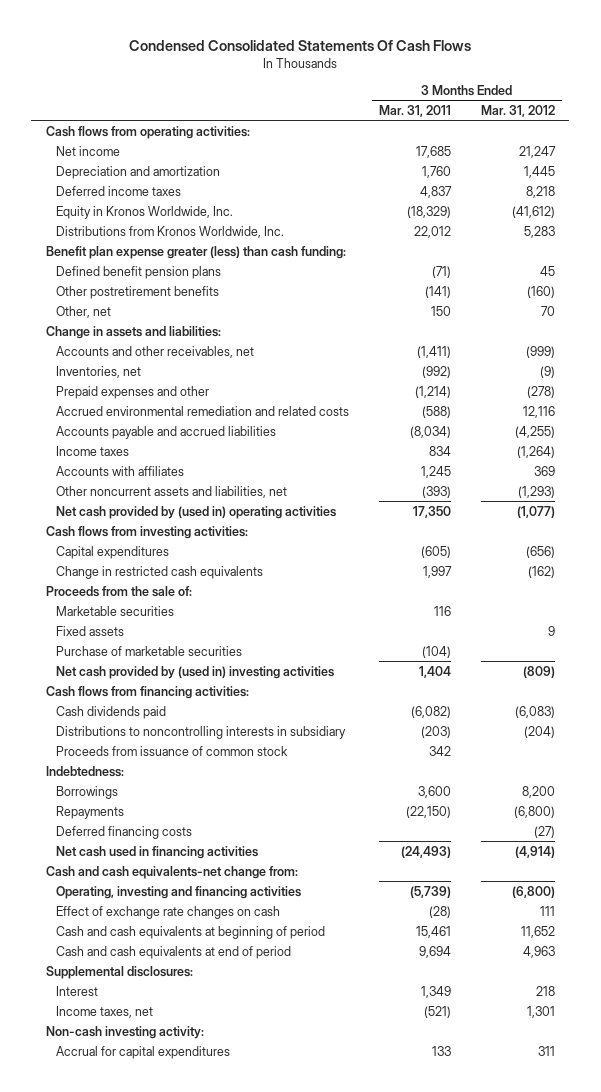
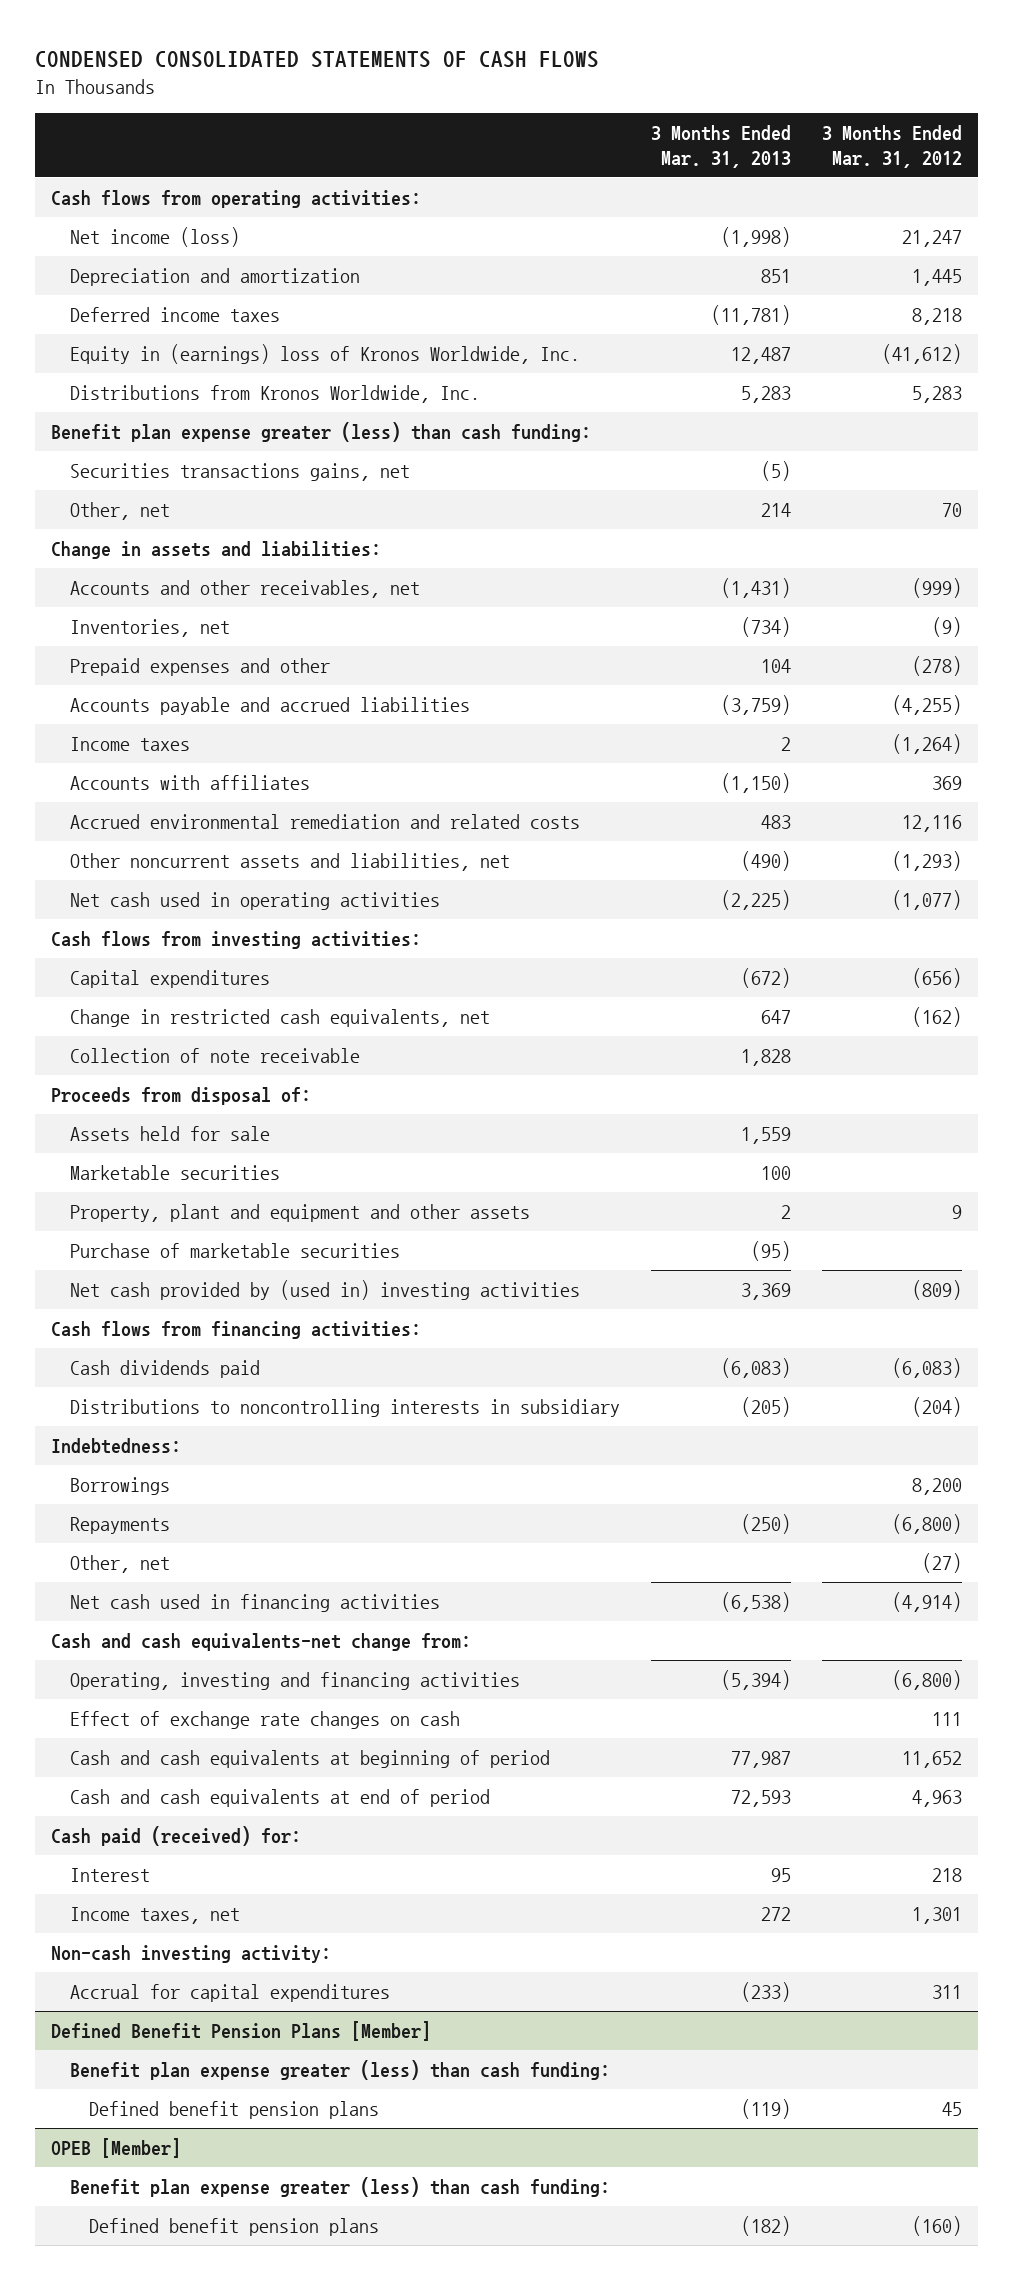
[129,39,472,51] Condensed Consolidated Statements Of Cash Flows -> [35,51,600,69] CONDENSED CONSOLIDATED STATEMENTS OF CASH FLOWS
[378,104,451,117] Mar. 31, 2011 -> none
none -> [651,125,792,168] 3 Months Ended Mar. 31, 2013
[56,145,121,156] Net income -> [69,226,240,247] Net income (loss)
[56,205,234,219] Equity in Kronos Worldwide, Inc. -> [69,343,580,364] Equity in (earnings) loss of Kronos Worldwide, Inc.
[56,265,222,279] Defined benefit pension plans -> none
[56,285,220,299] Other postretirement benefits -> none
none -> [69,462,410,481] Securities transactions gains, net
[56,405,350,416] Accrued environmental remediation and related costs -> [69,813,580,829] Accrued environmental remediation and related costs
[56,505,337,519] Net cash provided by (used in) operating activities -> [69,891,440,910] Net cash used in operating activities
[56,565,264,579] Change in restricted cash equivalents -> [69,1008,490,1027] Change in restricted cash equivalents, net
none -> [69,1047,360,1063] Collection of note receivable
[45,585,192,597] Proceeds from the sale of: -> [50,1086,311,1105] Proceeds from disposal of:
none -> [69,1125,270,1141] Assets held for sale
[56,625,125,636] Fixed assets -> [69,1203,530,1222] Property, plant and equipment and other assets
[56,745,289,756] Proceeds from issuance of common stock -> none
[56,825,193,839] Deferred financing costs -> none
none -> [69,1554,170,1573] Other, net
[45,965,193,979] Supplemental disclosures: -> none
none -> [50,1825,301,1846] Cash paid (received) for:
none -> [50,2020,431,2041] Defined Benefit Pension Plans [Member]
none -> [69,2059,610,2080] Benefit plan expense greater (less) than cash funding:
none -> [88,2100,379,2119] Defined benefit pension plans
none -> [50,2137,181,2158] OPEB [Member]
none -> [69,2176,610,2197] Benefit plan expense greater (less) than cash funding:
none -> [88,2217,379,2236] Defined benefit pension plans

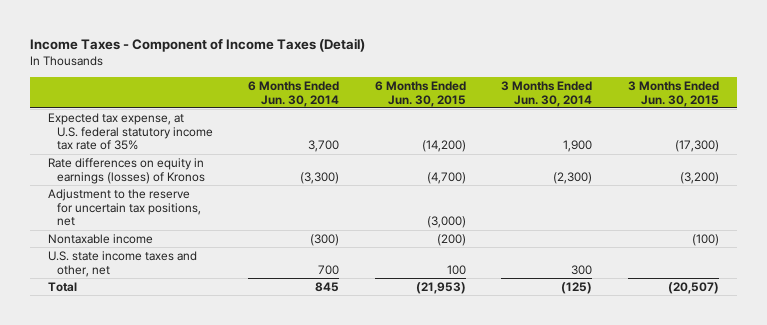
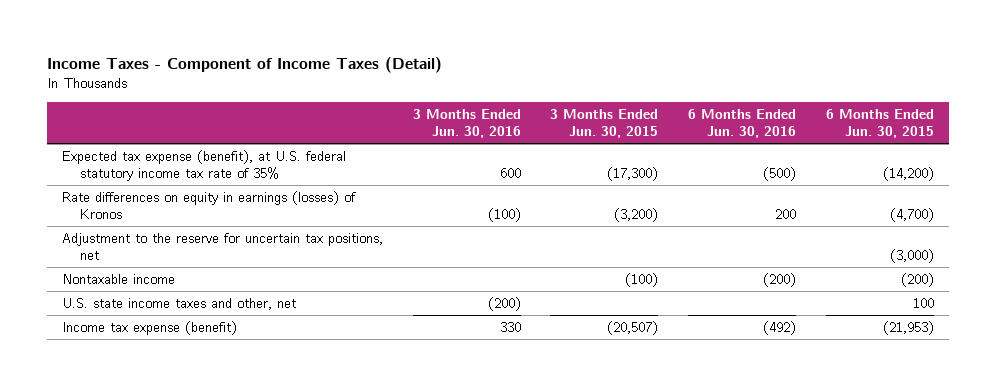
[248,80,340,107] 6 Months Ended Jun. 30, 2014 -> none
[501,80,593,107] 3 Months Ended Jun. 30, 2014 -> none
none -> [412,108,521,139] 3 Months Ended Jun. 30, 2016
none -> [687,108,796,139] 6 Months Ended Jun. 30, 2016
[48,112,213,151] Expected tax expense, at U.S. federal statutory income tax rate of 35% -> [61,149,346,182] Expected tax expense (benefit), at U.S. federal statutory income tax rate of 35%
[48,281,78,292] Total -> [61,320,237,335] Income tax expense (benefit)

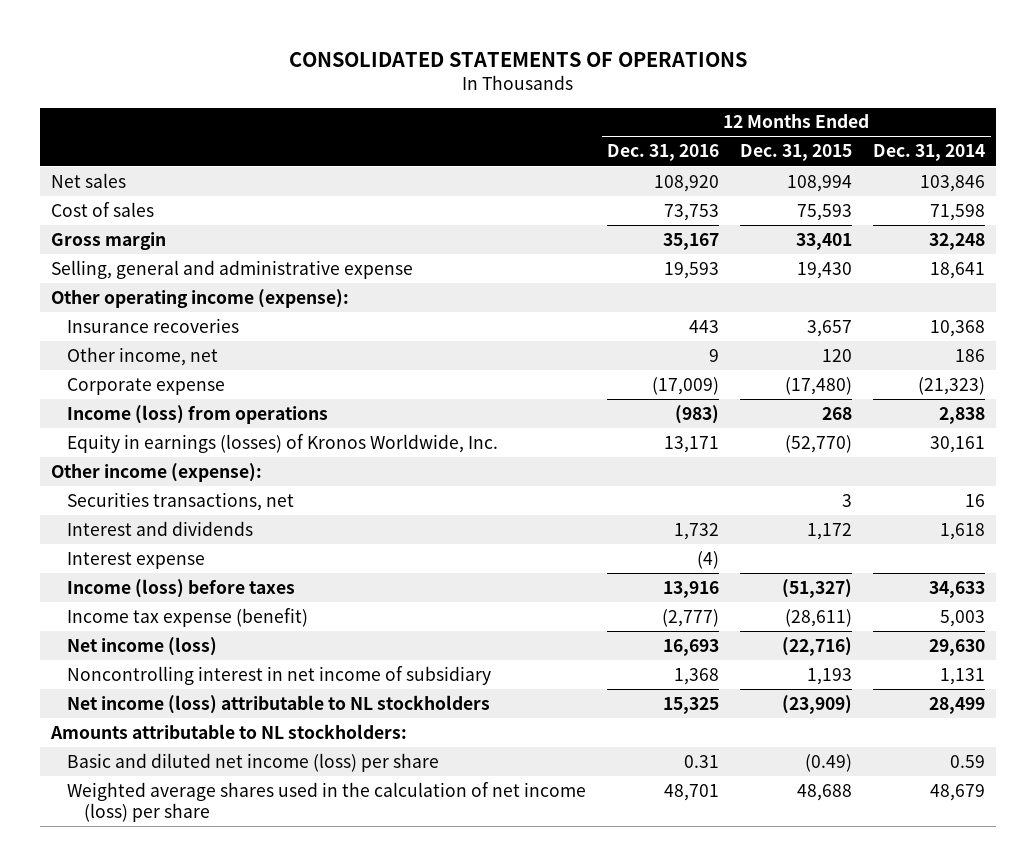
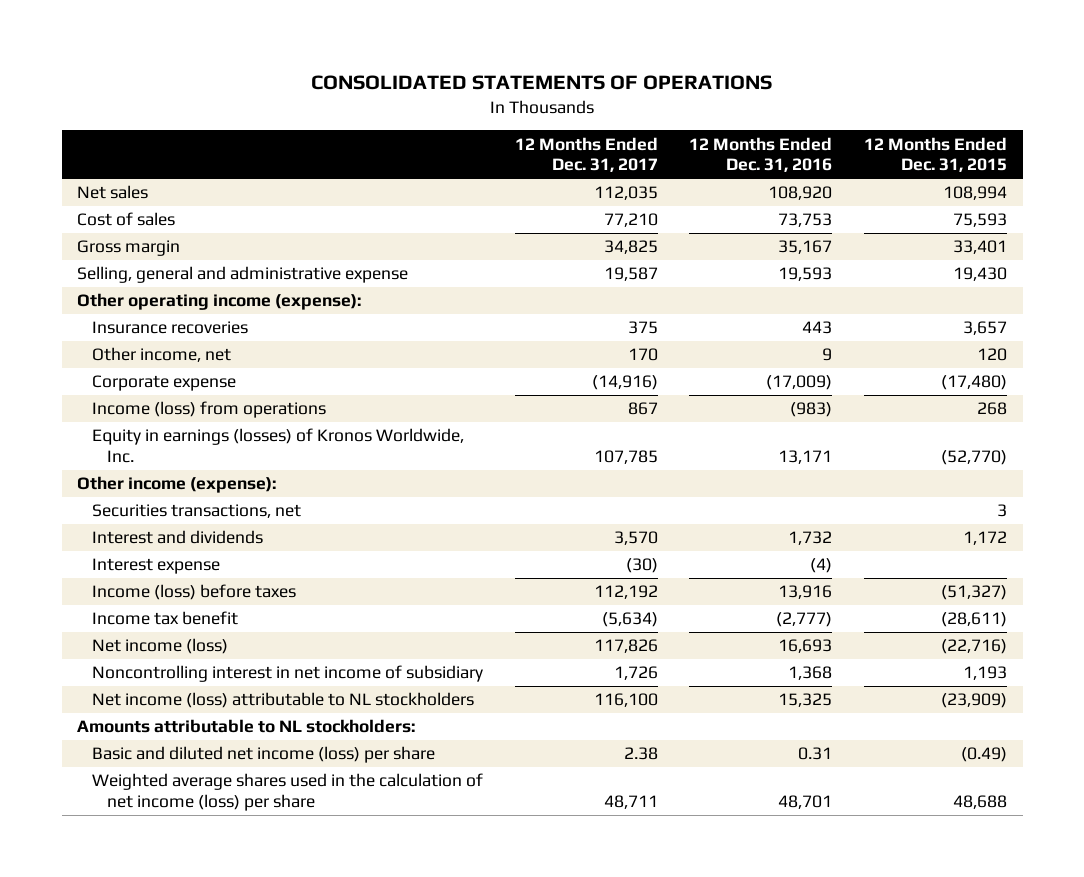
[873,144,986,162] Dec. 31, 2014 -> none
none -> [514,136,658,173] 12 Months Ended Dec. 31, 2017
[67,607,309,627] Income tax expense (benefit) -> [92,611,239,626] Income tax benefit

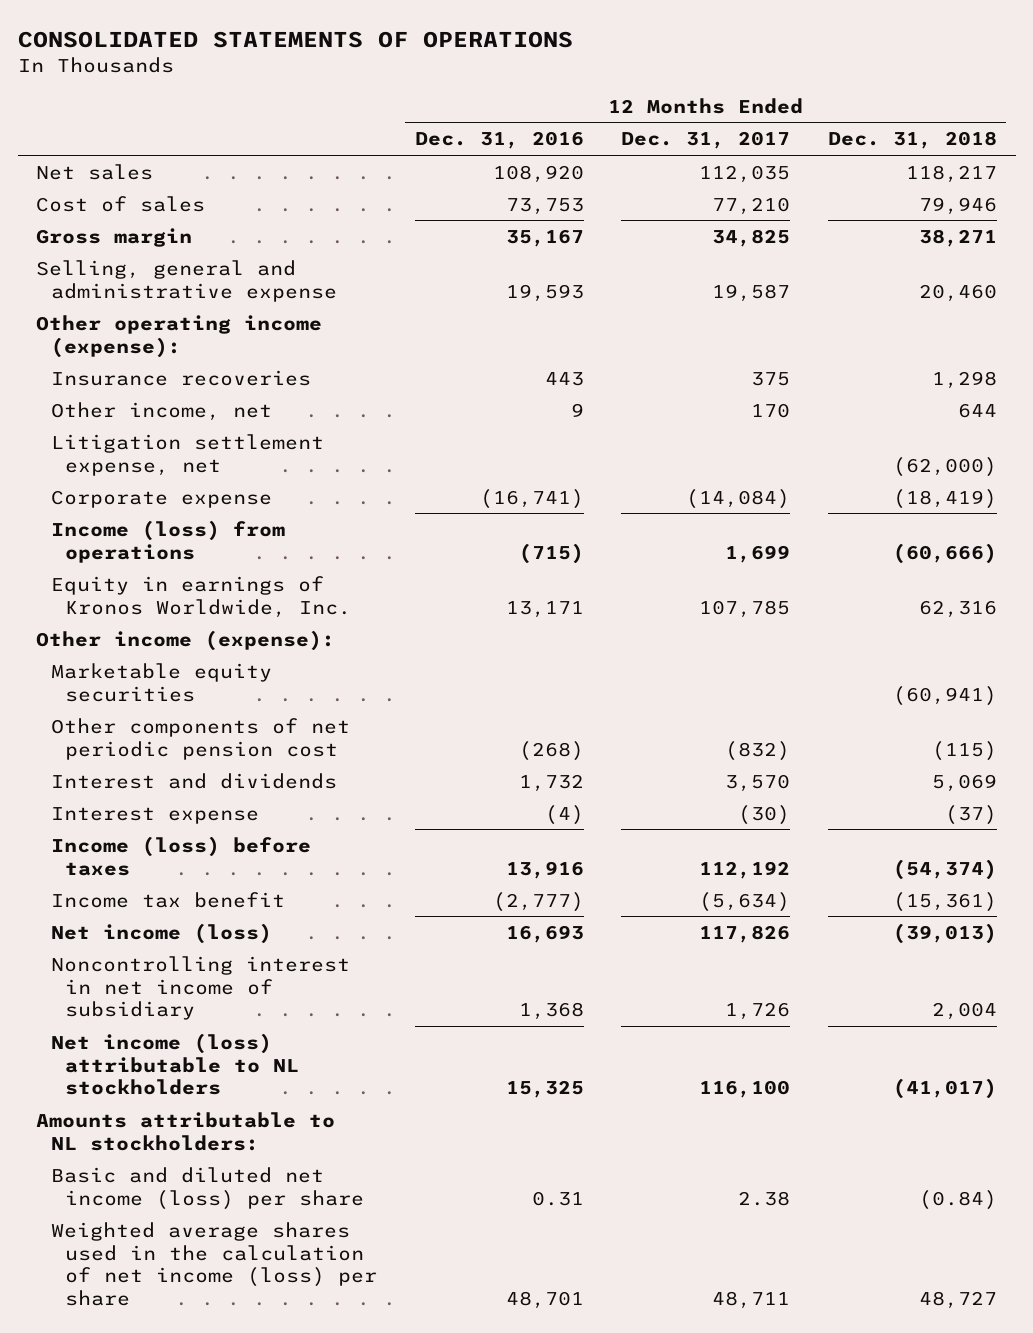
[863,136,1007,173] 12 Months Ended Dec. 31, 2015 -> none
none -> [827,131,997,150] Dec. 31, 2018
none -> [50,433,324,476] Litigation settlement expense, net
[591,375,658,391] (14,916) -> [686,488,791,509] (14,084)
[766,375,833,391] (17,009) -> [479,488,584,509] (16,741)
[627,402,658,416] 867 -> [725,544,791,563] 1,699
[790,402,833,418] (983) -> [518,542,584,564] (715)
[92,428,465,464] Equity in earnings (losses) of Kronos Worldwide, Inc. -> [50,575,351,618] Equity in earnings of Kronos Worldwide, Inc.
[92,504,302,519] Securities transactions, net -> [50,662,272,702] Marketable equity securities
none -> [50,717,350,760] Other components of net periodic pension cost

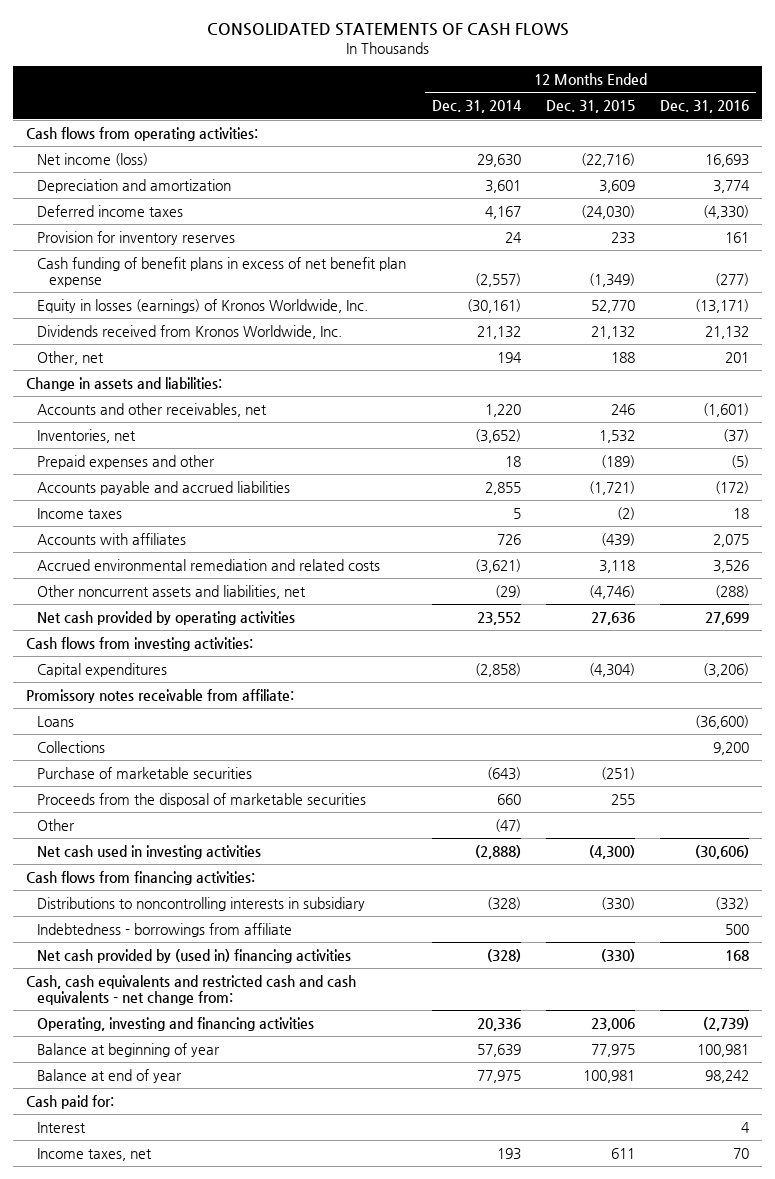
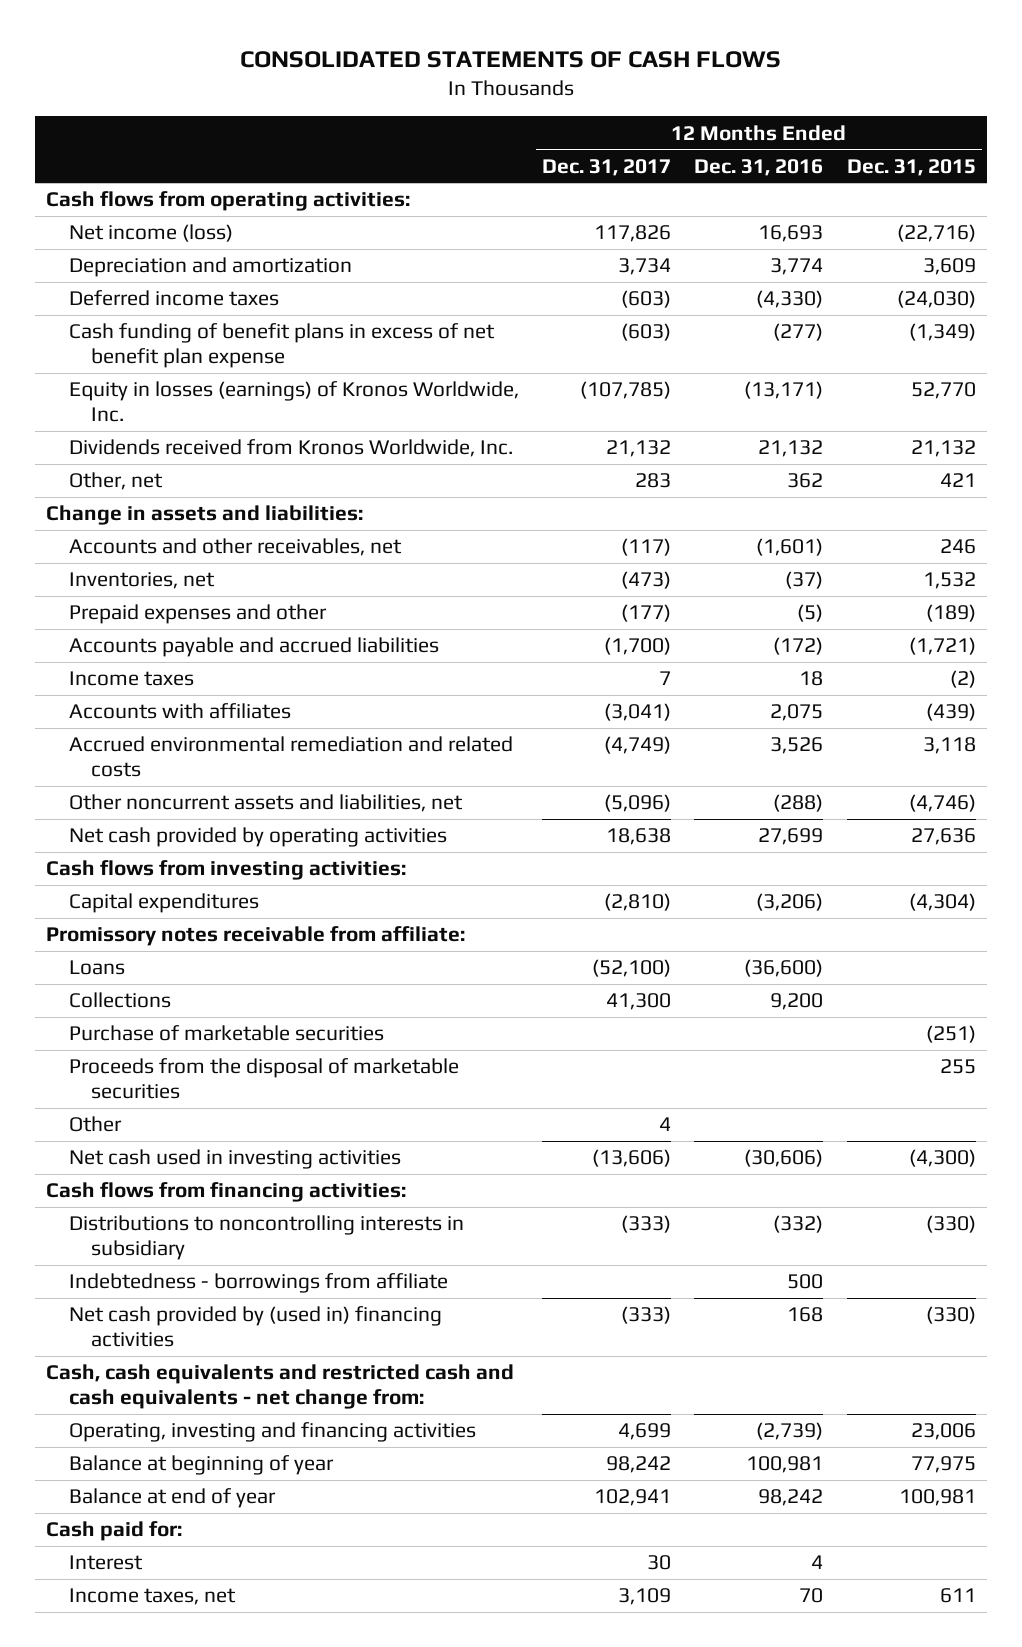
[431,100,522,114] Dec. 31, 2014 -> none
none -> [541,158,671,176] Dec. 31, 2017
[37,230,236,245] Provision for inventory reserves -> none
[611,351,636,363] 188 -> [939,473,976,488] 421
[725,351,750,363] 201 -> [787,473,824,489] 362

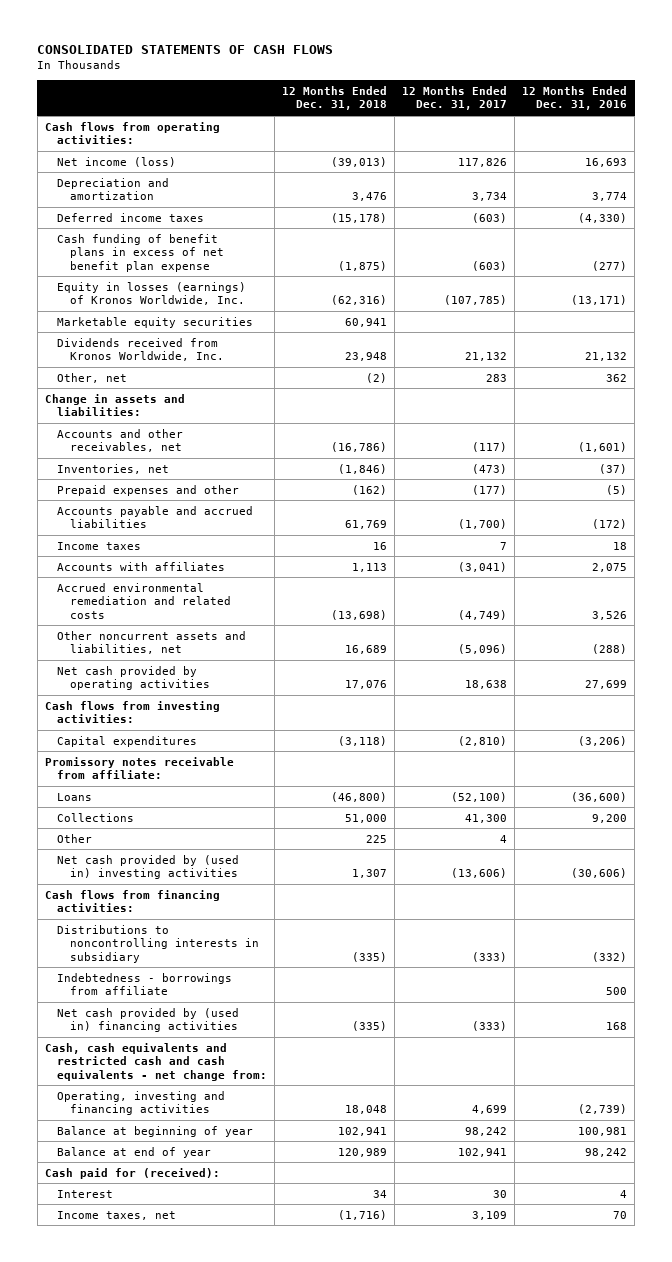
[846,158,976,176] Dec. 31, 2015 -> none
none -> [282,85,388,111] 12 Months Ended Dec. 31, 2018
none -> [57,316,254,328] Marketable equity securities
[68,1025,384,1042] Purchase of marketable securities -> none
[68,1058,459,1100] Proceeds from the disposal of marketable securities -> none
[68,1149,401,1170] Net cash used in investing activities -> [57,854,240,880] Net cash provided by (used in) investing activities
[46,1521,183,1542] Cash paid for: -> [44,1167,220,1179] Cash paid for (received):

